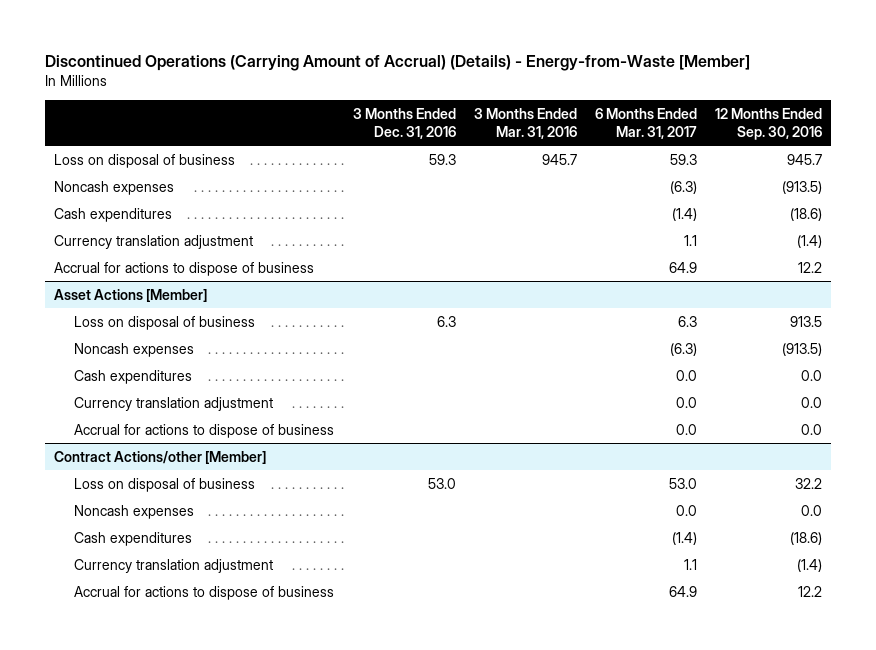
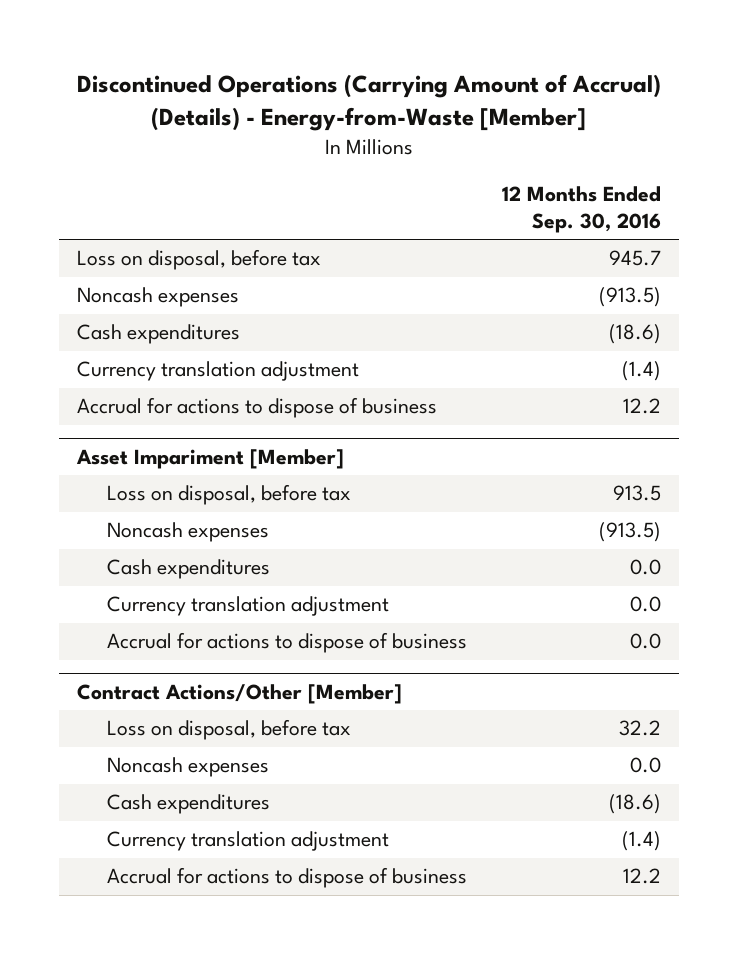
[352,107,456,139] 3 Months Ended Dec. 31, 2016 -> none
[473,107,577,139] 3 Months Ended Mar. 31, 2016 -> none
[594,107,697,139] 6 Months Ended Mar. 31, 2017 -> none
[54,153,236,168] Loss on disposal of business -> [76,249,321,271] Loss on disposal, before tax
[54,288,208,302] Asset Actions [Member] -> [75,449,344,470] Asset Impariment [Member]
[74,315,256,330] Loss on disposal of business -> [106,484,351,506] Loss on disposal, before tax
[54,450,267,464] Contract Actions/other [Member] -> [76,684,402,705] Contract Actions/Other [Member]
[74,477,256,492] Loss on disposal of business -> [106,719,351,741] Loss on disposal, before tax

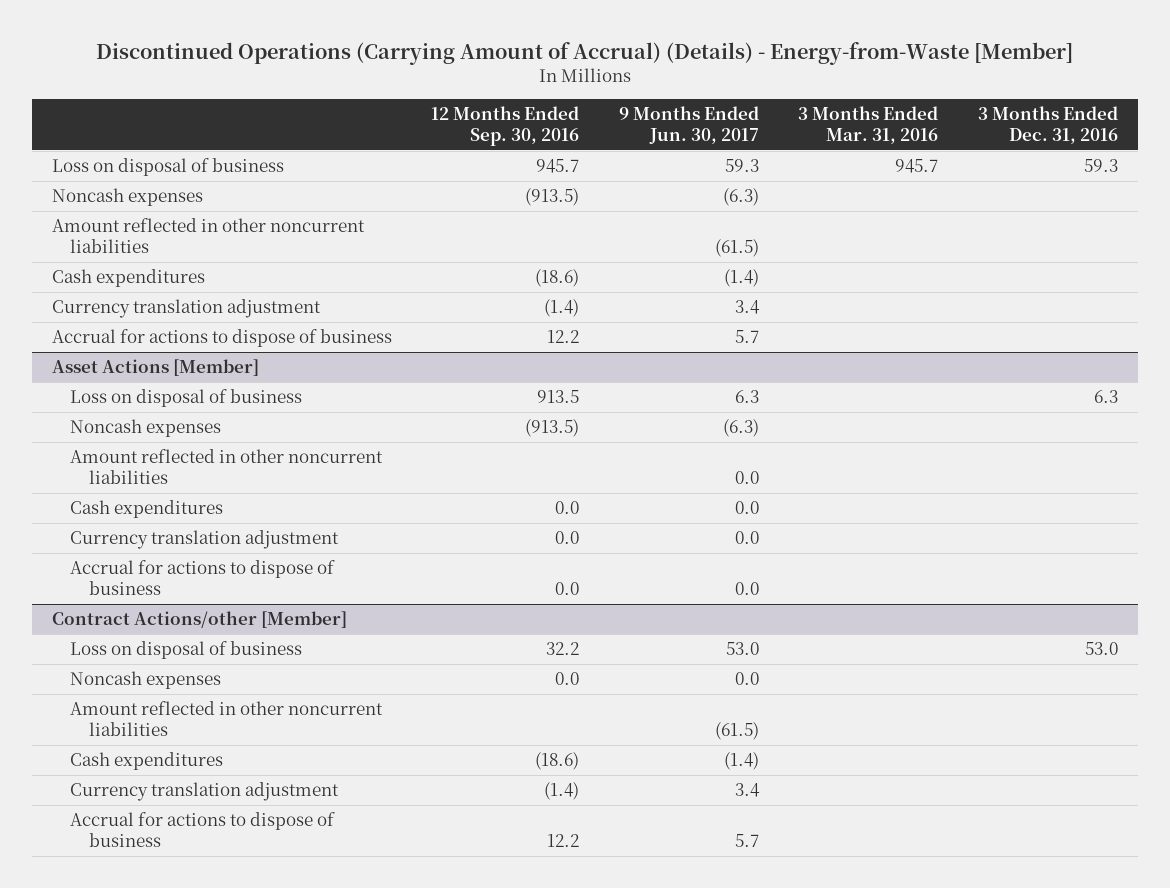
none -> [618,106,759,145] 9 Months Ended Jun. 30, 2017
none -> [798,106,939,145] 3 Months Ended Mar. 31, 2016
none -> [977,106,1118,145] 3 Months Ended Dec. 31, 2016
[76,249,321,271] Loss on disposal, before tax -> [51,158,284,177] Loss on disposal of business
none -> [51,218,365,254] Amount reflected in other noncurrent liabilities
[75,449,344,470] Asset Impariment [Member] -> [51,359,259,377] Asset Actions [Member]
[106,484,351,506] Loss on disposal, before tax -> [70,389,303,408] Loss on disposal of business
none -> [70,449,384,485] Amount reflected in other noncurrent liabilities
[76,684,402,705] Contract Actions/Other [Member] -> [51,611,347,629] Contract Actions/other [Member]
[106,719,351,741] Loss on disposal, before tax -> [70,641,303,660] Loss on disposal of business
none -> [70,701,384,737] Amount reflected in other noncurrent liabilities

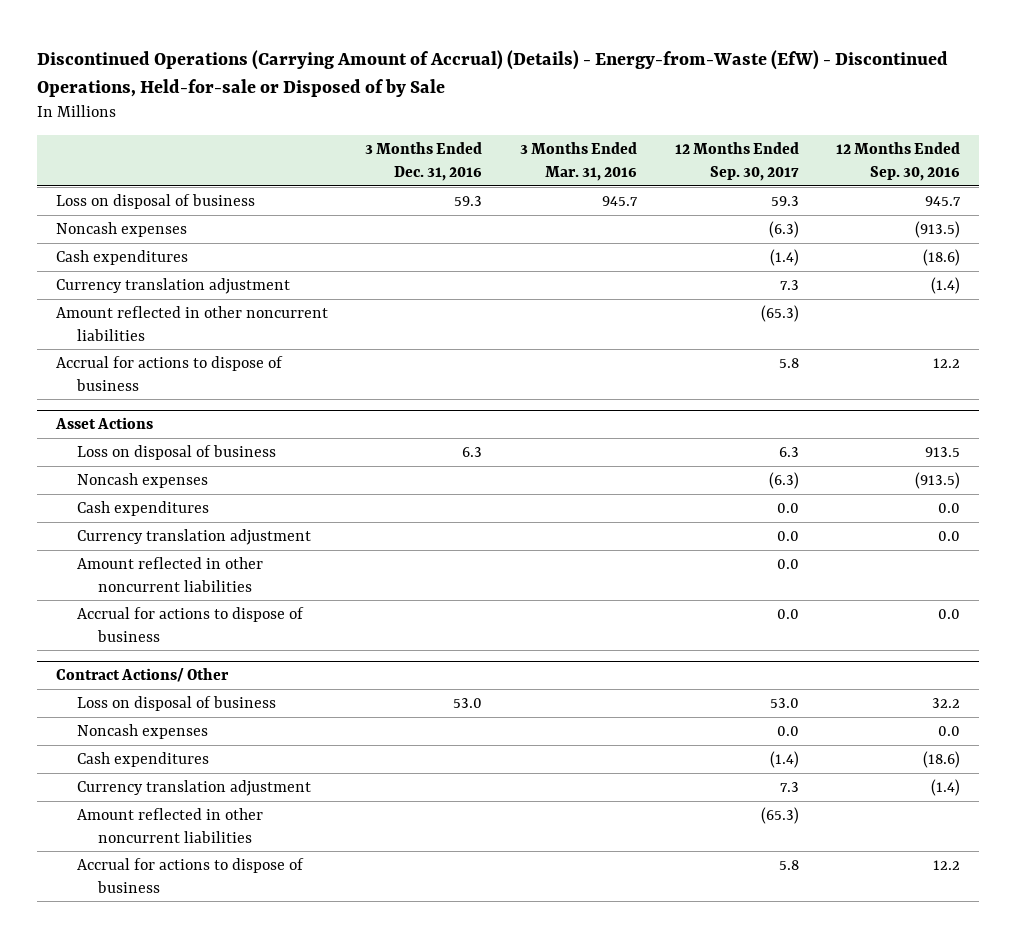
[95,41,1073,65] Discontinued Operations (Carrying Amount of Accrual) (Details) - Energy-from-Waste [Member] -> [37,50,949,97] Discontinued Operations (Carrying Amount of Accrual) (Details) - Energy-from-Waste (EfW) - Discontinued Operations, Held-for-sale or Disposed of by Sale
[618,106,759,145] 9 Months Ended Jun. 30, 2017 -> none
none -> [674,142,799,181] 12 Months Ended Sep. 30, 2017
[51,218,365,254] Amount reflected in other noncurrent liabilities -> [55,305,328,341] Amount reflected in other noncurrent liabilities
[51,359,259,377] Asset Actions [Member] -> [54,417,153,430] Asset Actions
[70,449,384,485] Amount reflected in other noncurrent liabilities -> none
none -> [76,556,263,592] Amount reflected in other noncurrent liabilities
[51,611,347,629] Contract Actions/other [Member] -> [55,668,229,683] Contract Actions/ Other
[70,701,384,737] Amount reflected in other noncurrent liabilities -> none
none -> [76,807,263,843] Amount reflected in other noncurrent liabilities

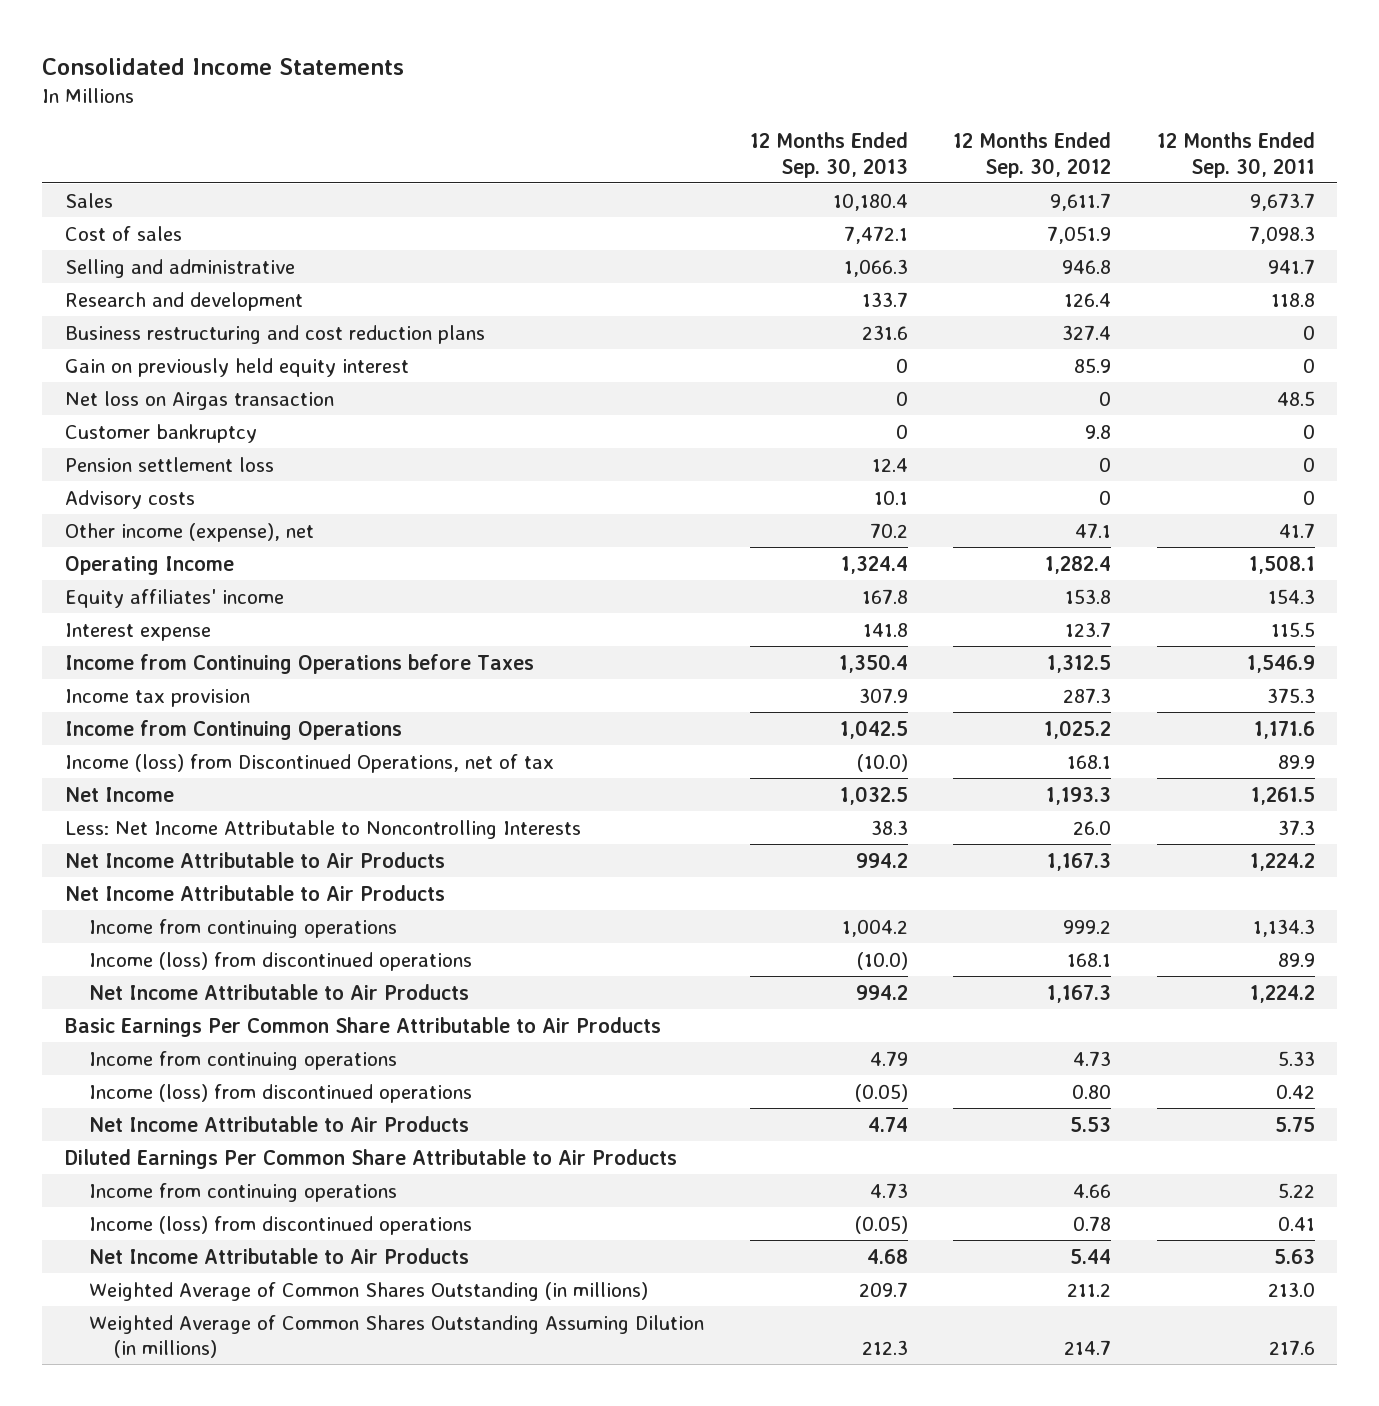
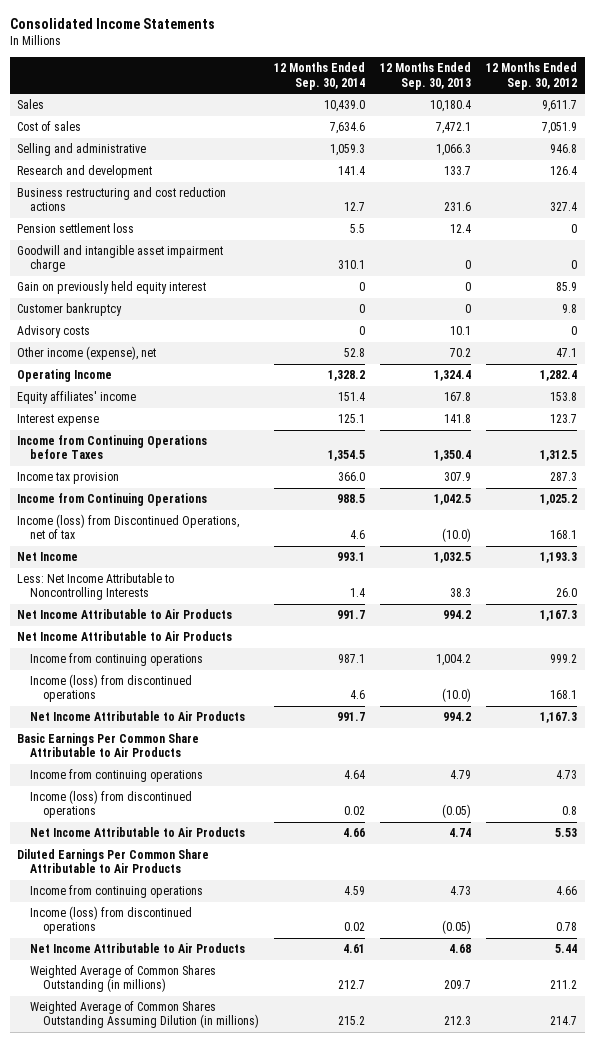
[1156,131,1315,178] 12 Months Ended Sep. 30, 2011 -> none
none -> [274,62,366,90] 12 Months Ended Sep. 30, 2014
[64,324,485,344] Business restructuring and cost reduction plans -> [17,187,227,212] Business restructuring and cost reduction actions
[64,456,274,472] Pension settlement loss -> [17,223,135,234] Pension settlement loss
none -> [17,245,224,273] Goodwill and intangible asset impairment charge
[64,390,334,410] Net loss on Airgas transaction -> none
[1072,1083,1112,1099] 0.80 -> [562,806,578,816] 0.8

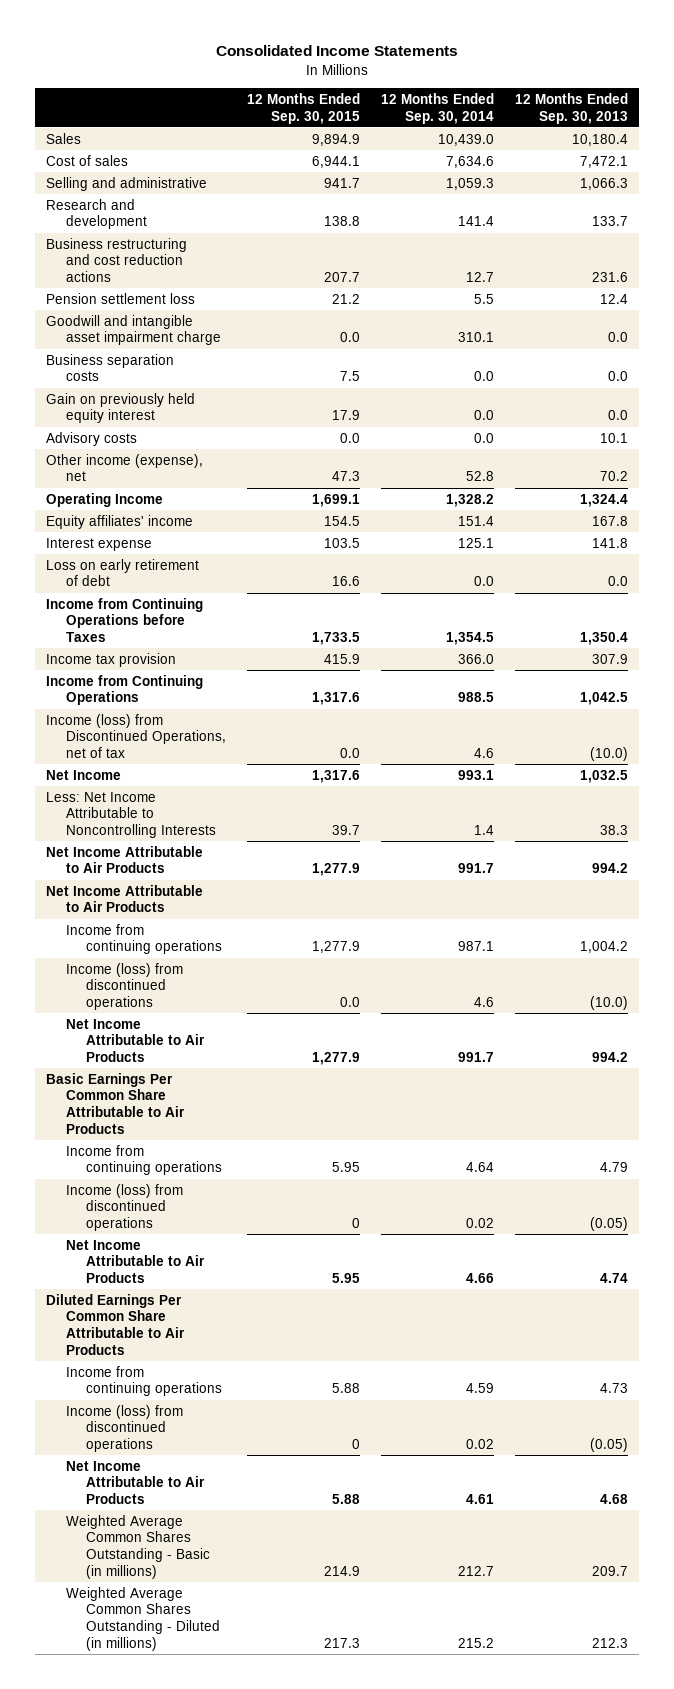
[486,62,578,90] 12 Months Ended Sep. 30, 2012 -> none
none -> [247,92,361,124] 12 Months Ended Sep. 30, 2015
[17,303,123,317] Customer bankruptcy -> none
[465,260,472,270] 0 -> [608,332,629,343] 0.0
none -> [45,353,174,382] Business separation costs
[359,282,366,292] 0 -> [474,410,495,421] 0.0
[465,282,472,292] 0 -> [608,410,629,421] 0.0
[359,326,366,336] 0 -> [474,432,495,443] 0.0
none -> [45,558,199,587] Loss on early retirement of debt
[30,965,217,993] Weighted Average of Common Shares Outstanding (in millions) -> [66,1514,211,1580] Weighted Average Common Shares Outstanding - Basic (in millions)
[30,1001,259,1029] Weighted Average of Common Shares Outstanding Assuming Dilution (in millions) -> [66,1586,221,1652] Weighted Average Common Shares Outstanding - Diluted (in millions)

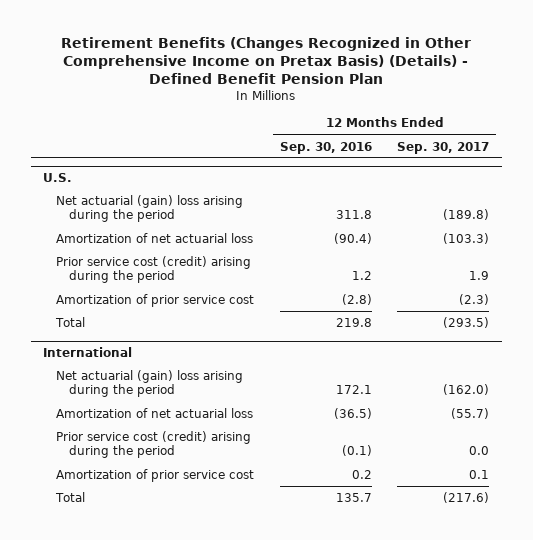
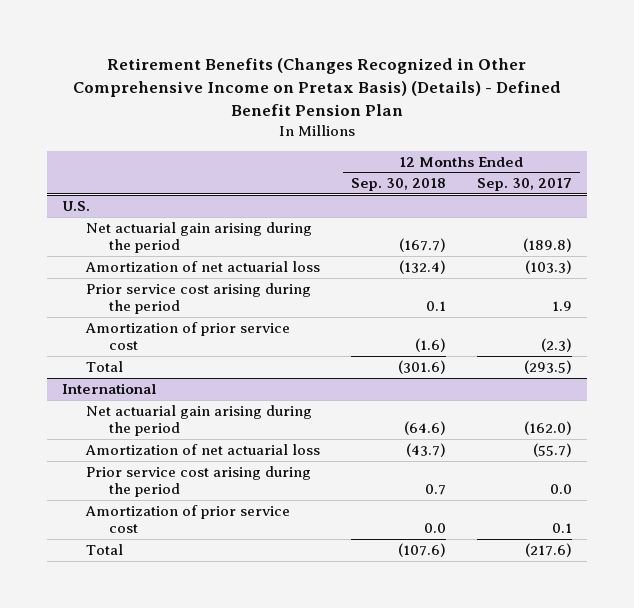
[279,141,372,154] Sep. 30, 2016 -> none
none -> [350,178,446,192] Sep. 30, 2018
[56,194,244,223] Net actuarial (gain) loss arising during the period -> [85,221,312,254] Net actuarial gain arising during the period
[56,255,252,284] Prior service cost (credit) arising during the period -> [85,282,311,315] Prior service cost arising during the period
[56,369,244,398] Net actuarial (gain) loss arising during the period -> [85,404,312,437] Net actuarial gain arising during the period
[56,430,252,459] Prior service cost (credit) arising during the period -> [85,465,311,498] Prior service cost arising during the period

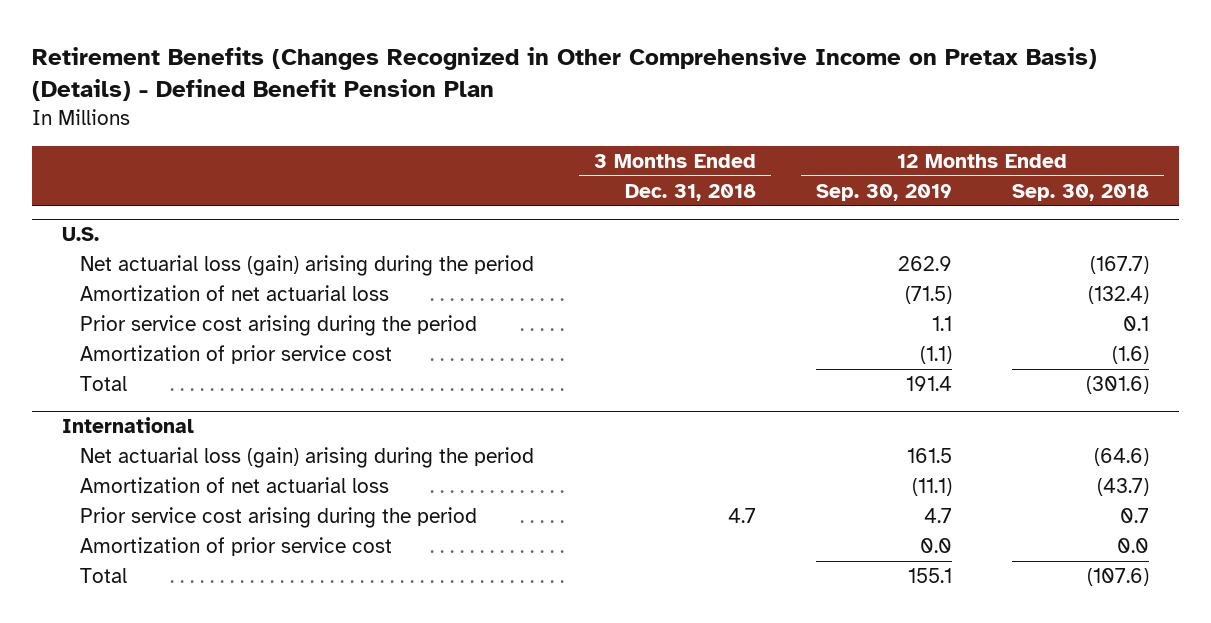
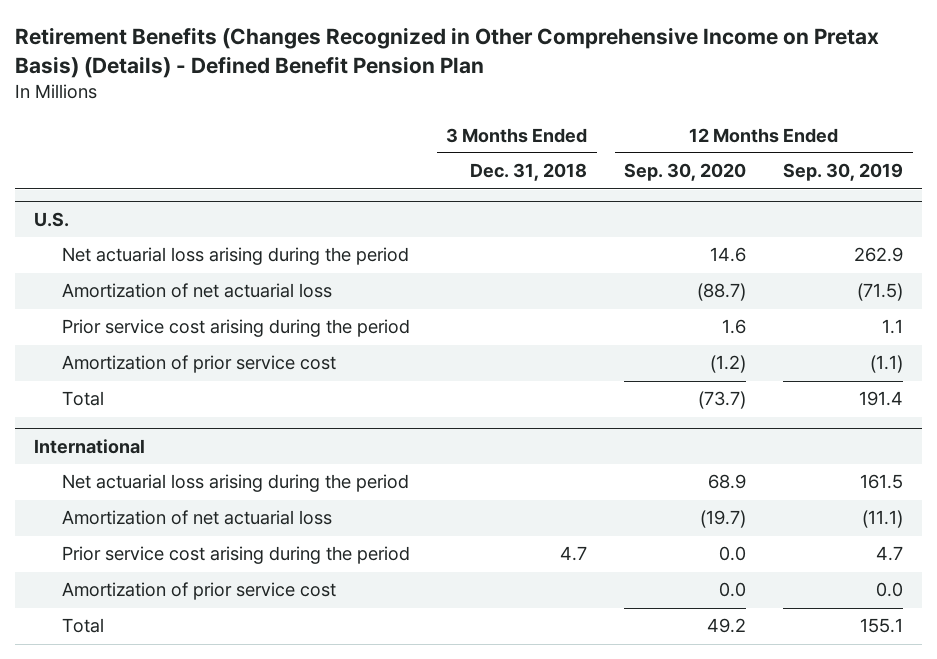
[1011,183,1149,201] Sep. 30, 2018 -> none
none -> [624,163,747,182] Sep. 30, 2020
[79,255,534,277] Net actuarial loss (gain) arising during the period -> [61,247,409,266] Net actuarial loss arising during the period
[79,447,534,469] Net actuarial loss (gain) arising during the period -> [61,474,409,493] Net actuarial loss arising during the period

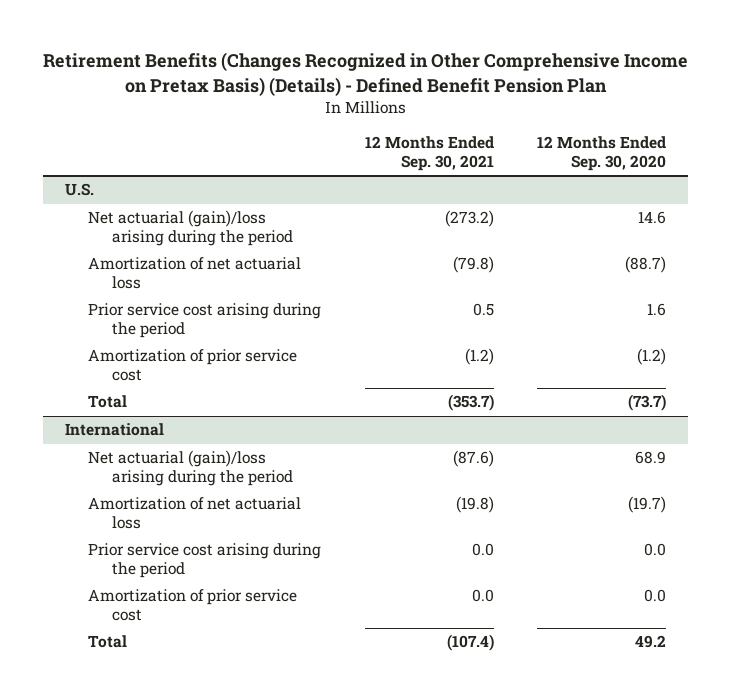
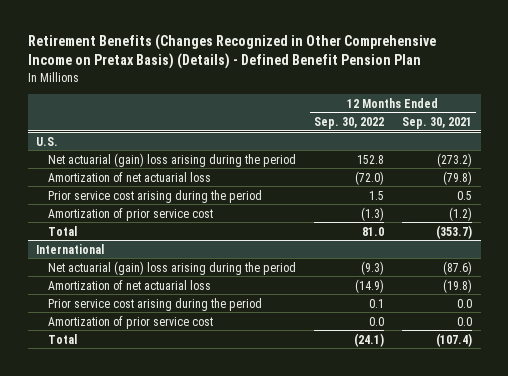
[537,136,667,171] 12 Months Ended Sep. 30, 2020 -> none
none -> [313,117,384,130] Sep. 30, 2022
[88,210,294,247] Net actuarial (gain)/loss arising during the period -> [48,152,297,167] Net actuarial (gain) loss arising during the period
[88,450,294,487] Net actuarial (gain)/loss arising during the period -> [48,260,297,275] Net actuarial (gain) loss arising during the period

